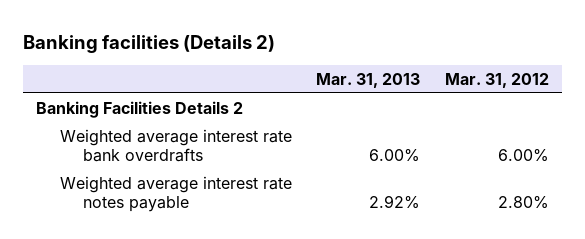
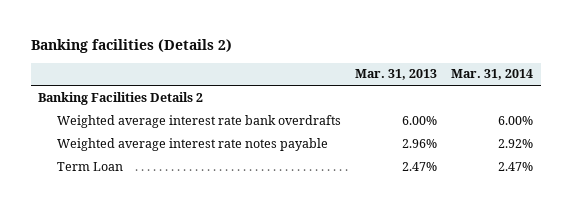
[445,72,550,88] Mar. 31, 2012 -> none
none -> [451,69,534,81] Mar. 31, 2014
[369,195,421,210] 2.92% -> [402,138,438,148] 2.96%
none -> [56,161,123,171] Term Loan

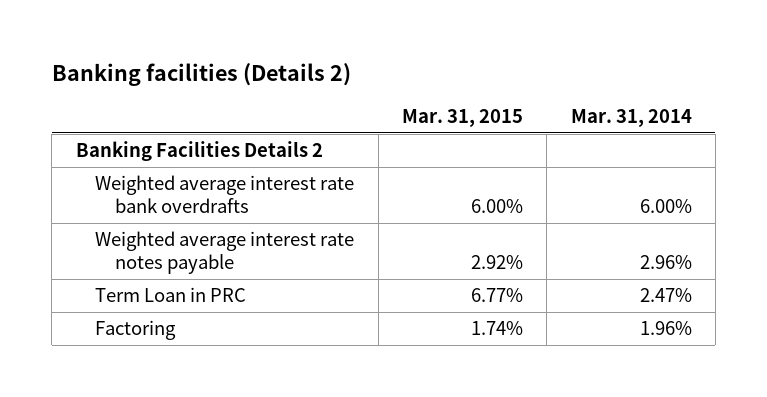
[355,69,438,81] Mar. 31, 2013 -> none
none -> [401,108,523,127] Mar. 31, 2015
[498,138,534,148] 2.92% -> [639,255,692,270] 2.96%
[56,161,123,171] Term Loan -> [95,287,247,303] Term Loan in PRC
none -> [95,320,177,341] Factoring

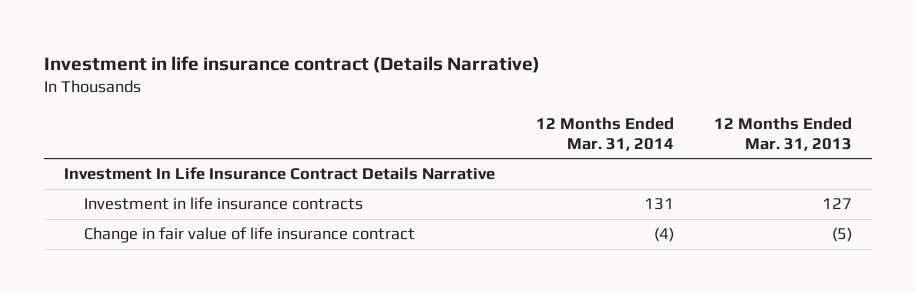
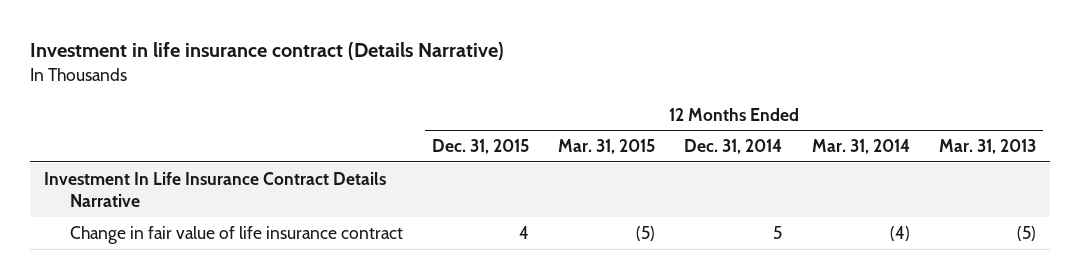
none -> [432,139,530,155] Dec. 31, 2015
none -> [558,139,656,155] Mar. 31, 2015
none -> [684,139,783,155] Dec. 31, 2014
[84,197,364,211] Investment in life insurance contracts -> none

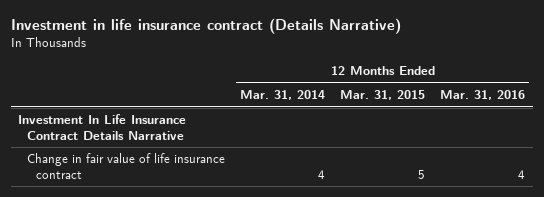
[432,139,530,155] Dec. 31, 2015 -> none
[684,139,783,155] Dec. 31, 2014 -> none
[938,139,1036,155] Mar. 31, 2013 -> none
none -> [440,90,526,101] Mar. 31, 2016
[636,225,656,241] (5) -> [418,169,426,179] 5
[889,225,910,241] (4) -> [318,169,326,179] 4

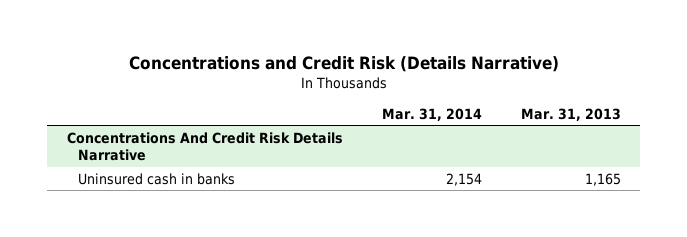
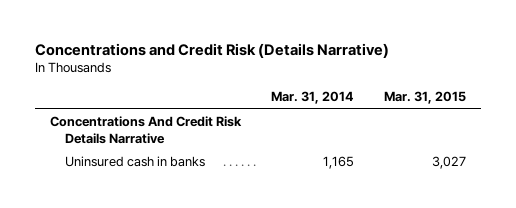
[520,108,621,122] Mar. 31, 2013 -> none
none -> [384,91,467,105] Mar. 31, 2015
[445,172,482,186] 2,154 -> [323,156,355,170] 1,165

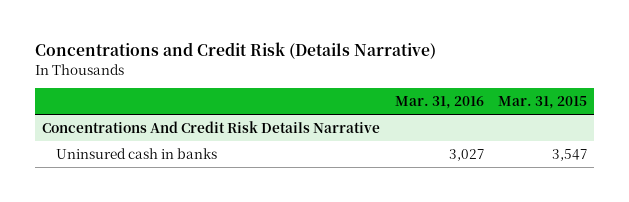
[271,91,355,105] Mar. 31, 2014 -> none
none -> [394,96,484,110] Mar. 31, 2016
[432,156,467,170] 3,027 -> [552,148,588,161] 3,547

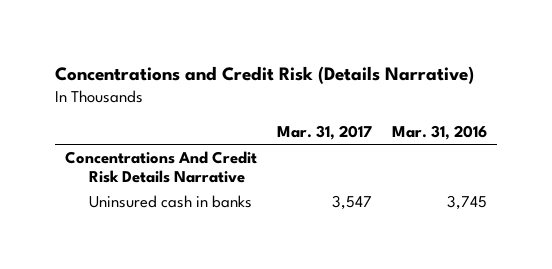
[498,96,588,110] Mar. 31, 2015 -> none
none -> [276,124,372,140] Mar. 31, 2017
[448,148,484,161] 3,027 -> [446,195,487,211] 3,745

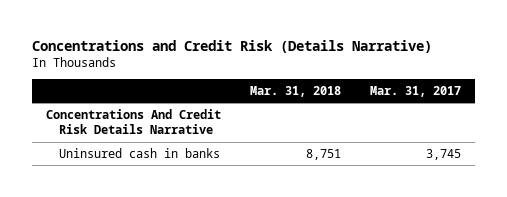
[391,124,487,140] Mar. 31, 2016 -> none
none -> [250,86,342,98] Mar. 31, 2018
[331,195,372,211] 3,547 -> [425,149,461,161] 3,745

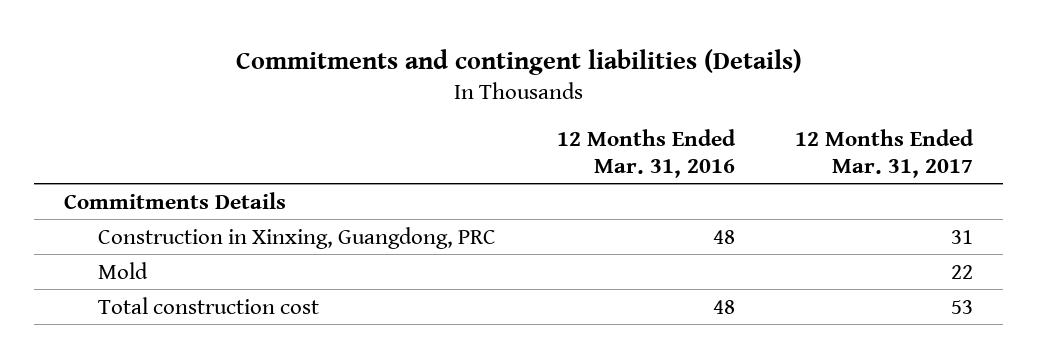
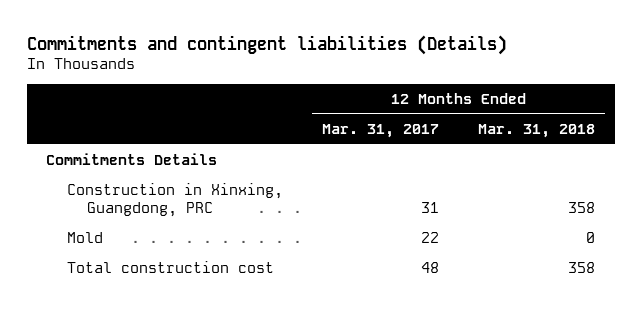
[556,129,736,178] 12 Months Ended Mar. 31, 2016 -> none
none -> [478,123,596,138] Mar. 31, 2018
[950,299,973,314] 53 -> [420,262,439,274] 48

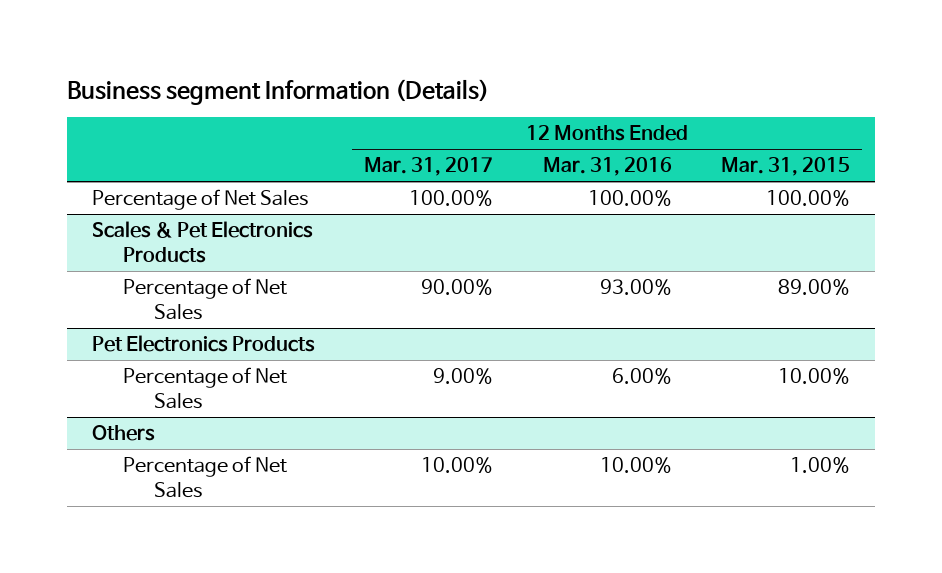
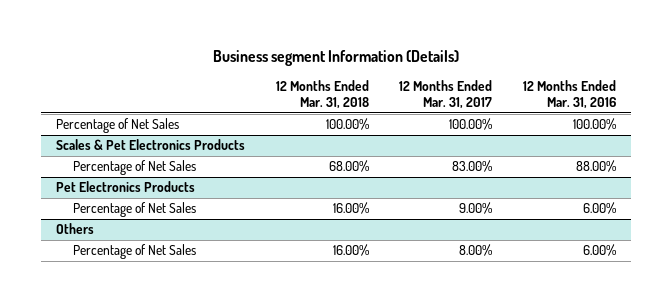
[720,157,850,177] Mar. 31, 2015 -> none
none -> [275,80,369,110] 12 Months Ended Mar. 31, 2018
[421,279,494,296] 90.00% -> [452,160,493,173] 83.00%
[599,279,672,296] 93.00% -> [575,160,616,173] 88.00%
[421,457,494,474] 10.00% -> [459,244,493,257] 8.00%
[599,457,672,474] 10.00% -> [582,244,616,257] 6.00%

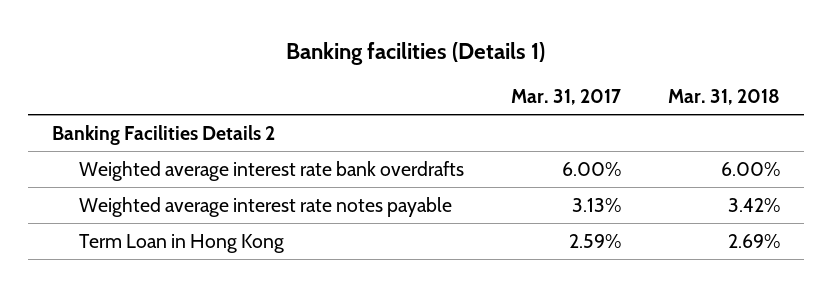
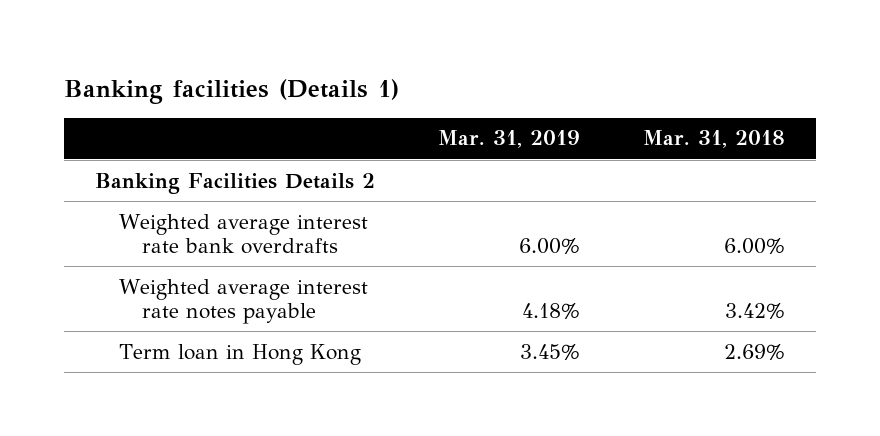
[511,88,622,105] Mar. 31, 2017 -> none
none -> [437,130,580,149] Mar. 31, 2019
[78,233,284,253] Term Loan in Hong Kong -> [118,343,361,365] Term loan in Hong Kong

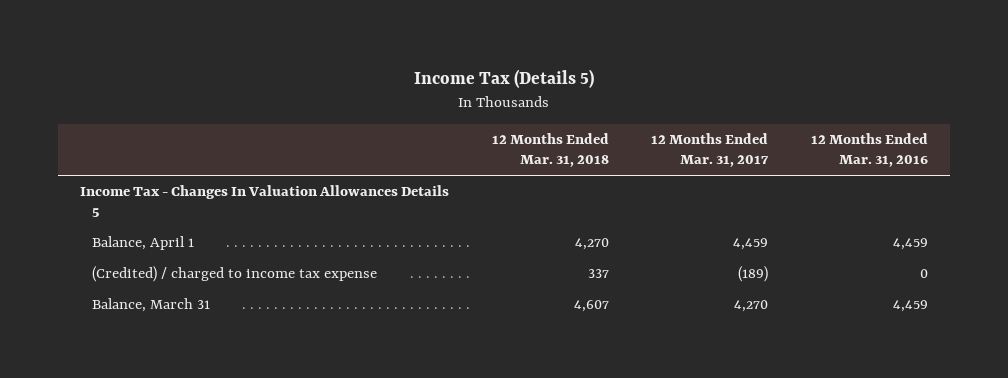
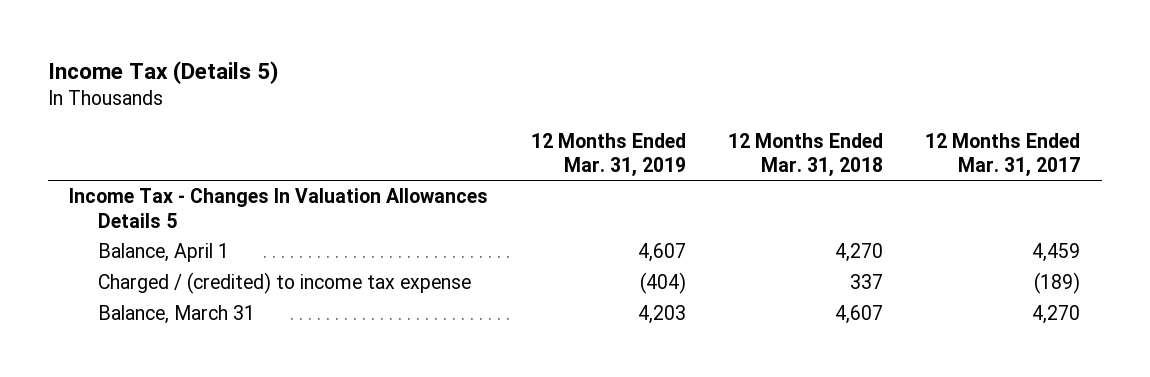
[811,132,929,168] 12 Months Ended Mar. 31, 2016 -> none
none -> [530,132,686,177] 12 Months Ended Mar. 31, 2019
[91,266,377,283] (Credited) / charged to income tax expense -> [97,272,471,295] Charged / (credited) to income tax expense

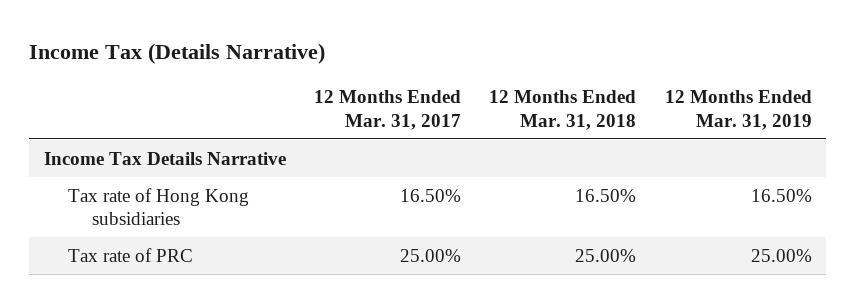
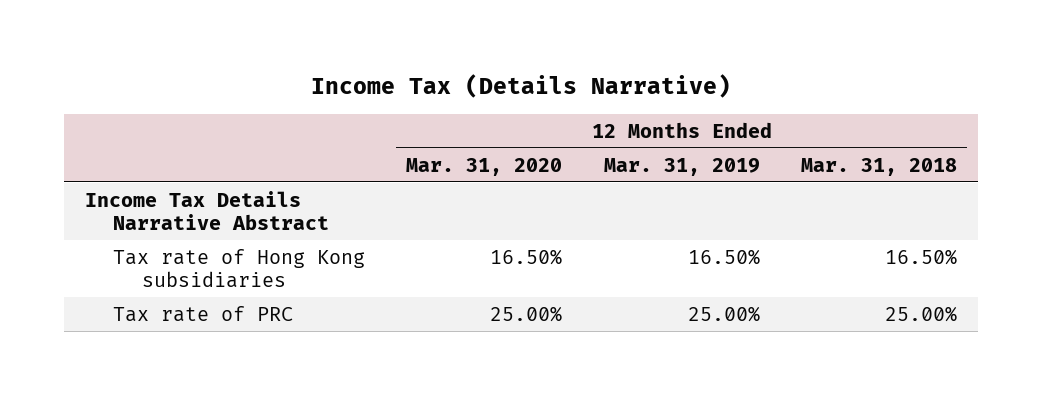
[314,90,462,130] 12 Months Ended Mar. 31, 2017 -> none
none -> [406,157,563,176] Mar. 31, 2020
[43,151,286,165] Income Tax Details Narrative -> [84,190,330,231] Income Tax Details Narrative Abstract

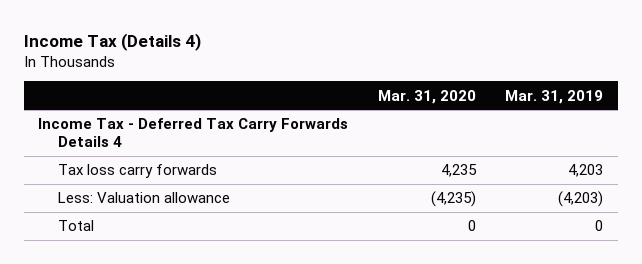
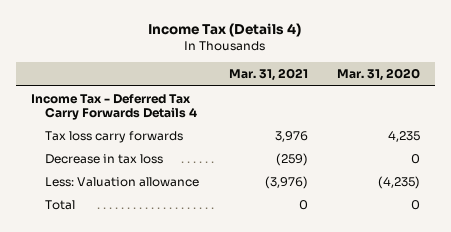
[505,89,604,104] Mar. 31, 2019 -> none
none -> [228,68,308,82] Mar. 31, 2021
none -> [45,154,164,165] Decrease in tax loss

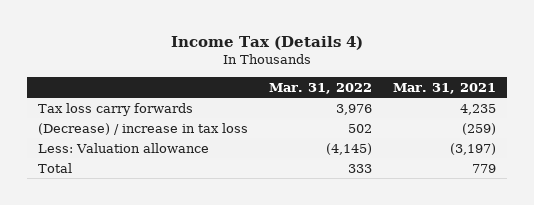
[337,68,421,82] Mar. 31, 2020 -> none
none -> [268,83,372,95] Mar. 31, 2022
[30,94,198,121] Income Tax - Deferred Tax Carry Forwards Details 4 -> none
[274,131,308,143] 3,976 -> [460,103,497,115] 4,235
[45,154,164,165] Decrease in tax loss -> [37,122,248,135] (Decrease) / increase in tax loss
[264,176,308,190] (3,976) -> [450,142,497,155] (3,197)
[298,200,308,211] 0 -> [472,163,497,173] 779

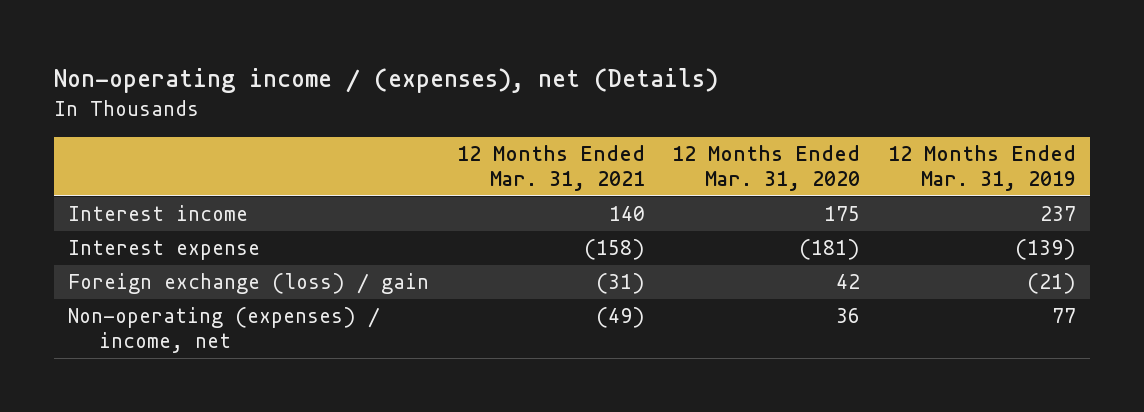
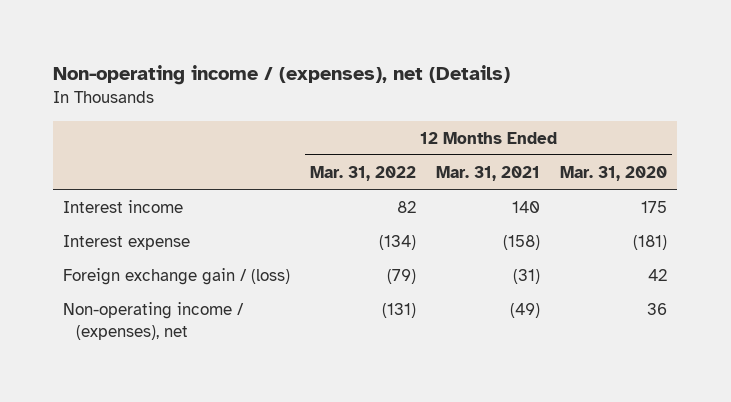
[888,145,1077,192] 12 Months Ended Mar. 31, 2019 -> none
none -> [310,165,417,181] Mar. 31, 2022
[68,273,430,295] Foreign exchange (loss) / gain -> [63,267,291,285] Foreign exchange gain / (loss)
[68,307,381,354] Non-operating (expenses) / income, net -> [63,301,245,341] Non-operating income / (expenses), net

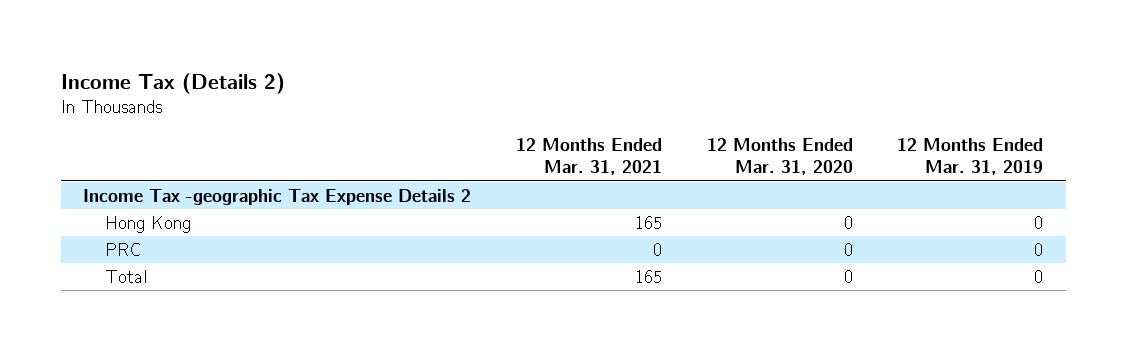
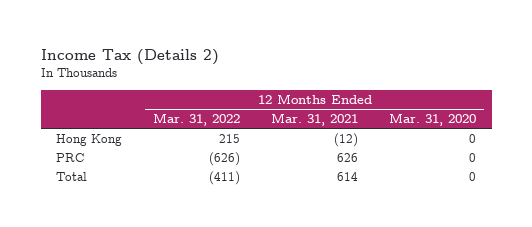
[897,137,1044,176] 12 Months Ended Mar. 31, 2019 -> none
none -> [153,112,241,126] Mar. 31, 2022
[83,188,472,205] Income Tax -geographic Tax Expense Details 2 -> none
[634,215,662,229] 165 -> [334,132,359,147] (12)
[652,242,662,256] 0 -> [337,152,359,162] 626
[634,269,662,283] 165 -> [337,171,359,181] 614

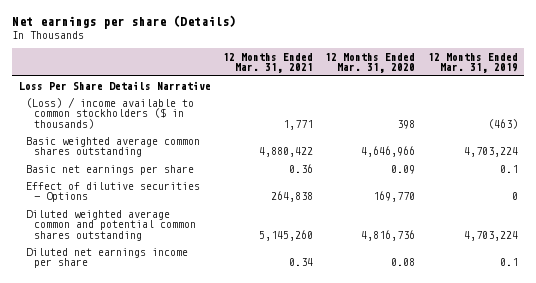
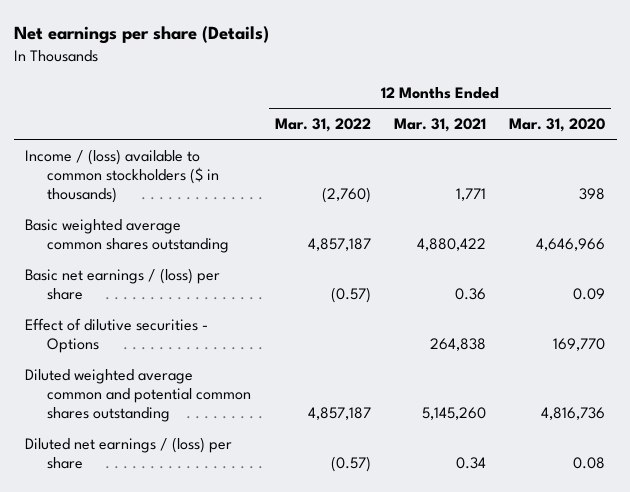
[427,52,518,74] 12 Months Ended Mar. 31, 2019 -> none
none -> [274,118,371,133] Mar. 31, 2022
[18,80,211,90] Loss Per Share Details Narrative -> none
[26,96,195,130] (Loss) / income available to common stockholders ($ in thousands) -> [25,148,220,204] Income / (loss) available to common stockholders ($ in thousands)
[26,164,195,175] Basic net earnings per share -> [25,267,221,301] Basic net earnings / (loss) per share
[26,247,189,269] Diluted net earnings income per share -> [25,436,233,470] Diluted net earnings / (loss) per share

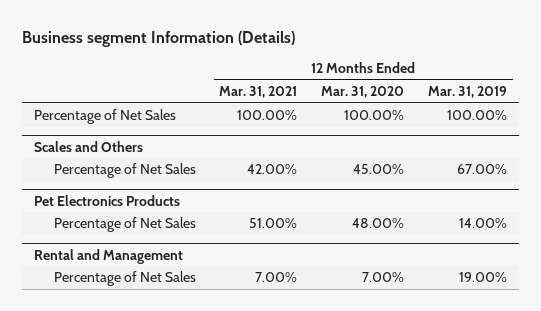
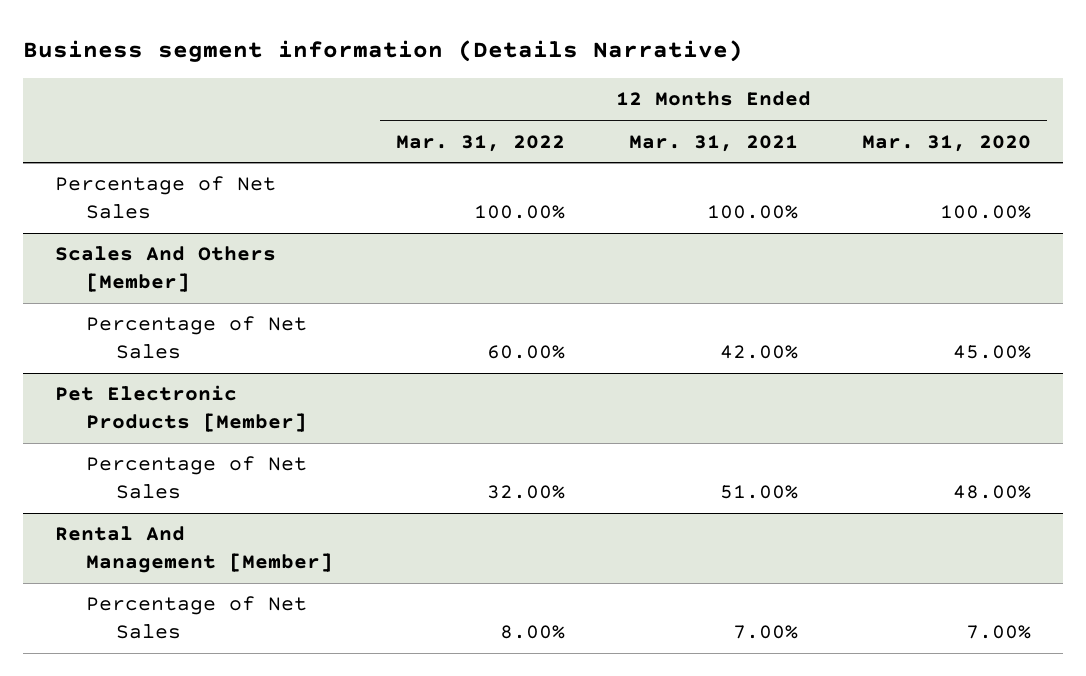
[21,31,295,48] Business segment Information (Details) -> [23,39,744,62] Business segment information (Details Narrative)
[427,86,507,99] Mar. 31, 2019 -> none
none -> [396,134,566,152] Mar. 31, 2022
[33,140,143,152] Scales and Others -> [55,246,277,292] Scales And Others [Member]
[33,194,180,206] Pet Electronics Products -> [55,385,307,432] Pet Electronic Products [Member]
[33,248,183,264] Rental and Management -> [55,526,333,573] Rental And Management [Member]

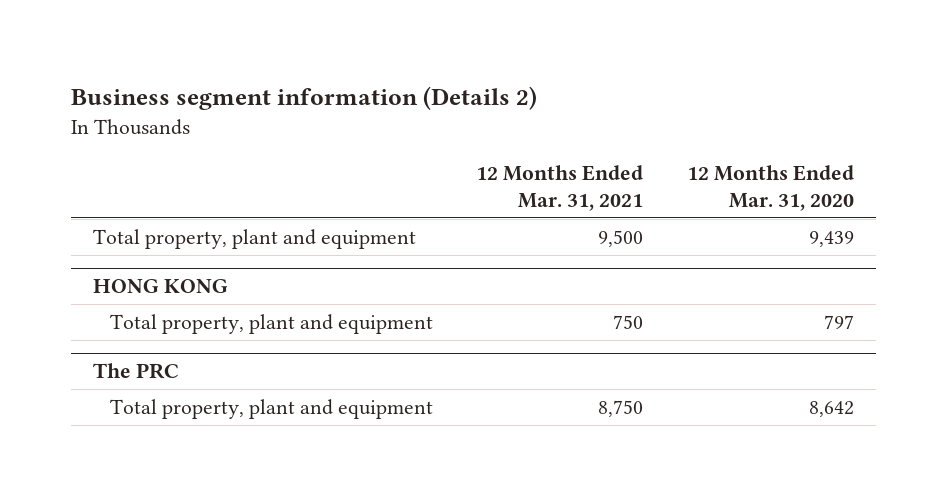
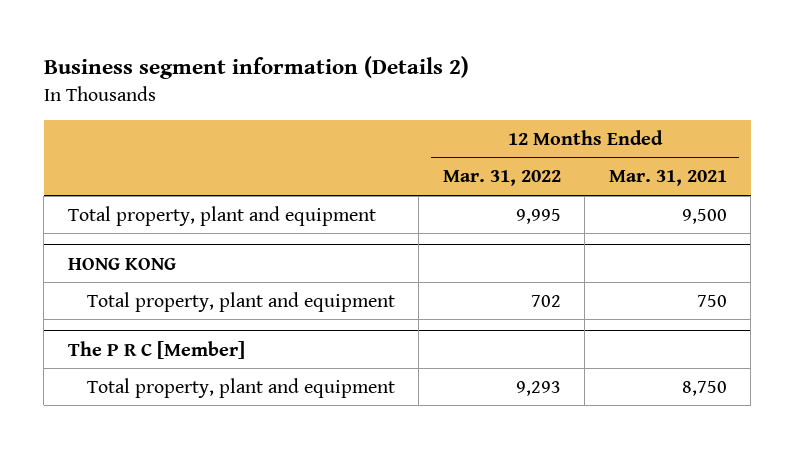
[687,165,855,212] 12 Months Ended Mar. 31, 2020 -> none
none -> [442,170,561,187] Mar. 31, 2022
[93,363,180,380] The PRC -> [67,340,245,359] The P R C [Member]

